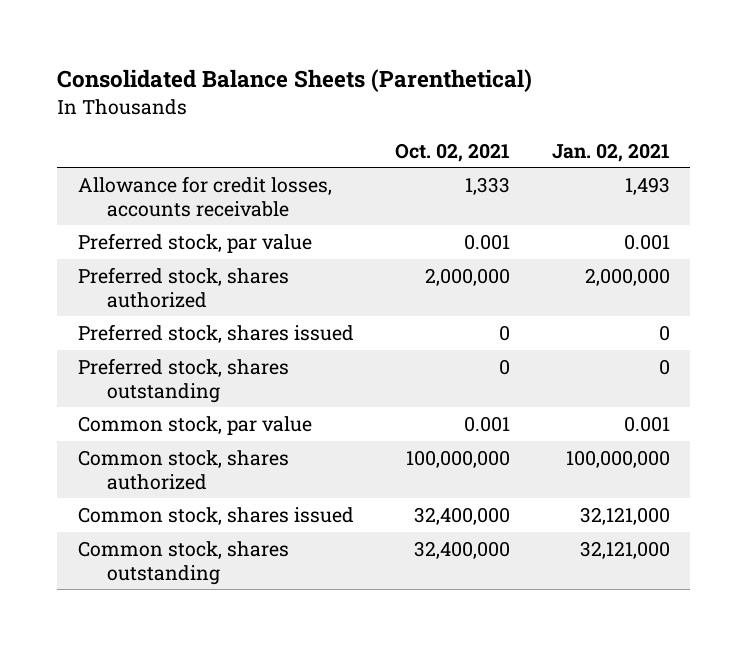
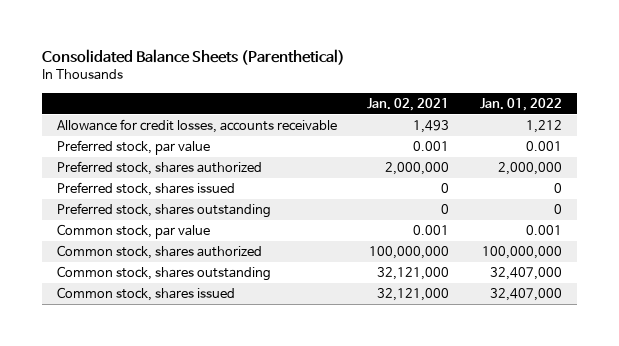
[395,142,511,162] Oct. 02, 2021 -> none
none -> [479,97,562,111] Jan. 01, 2022
[77,506,354,525] Common stock, shares issued -> [56,287,235,302] Common stock, shares issued

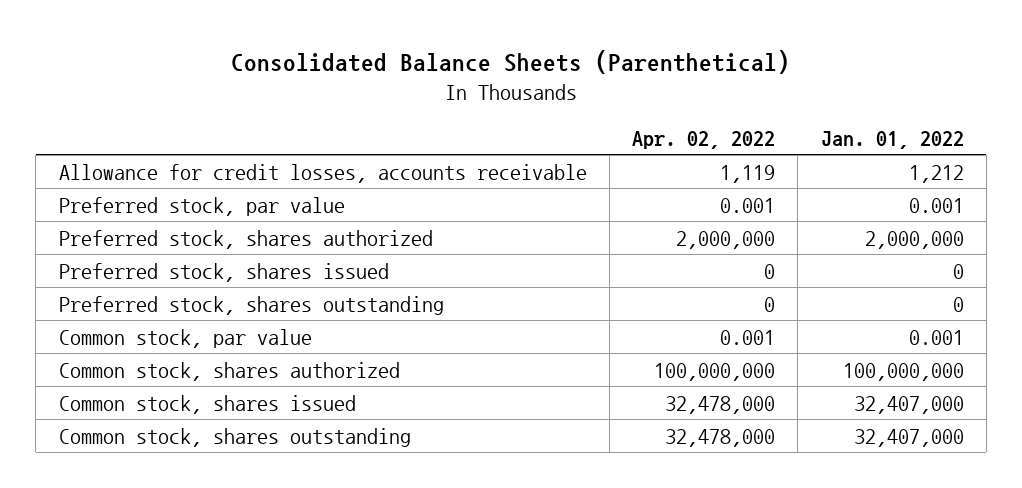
[367,97,450,111] Jan. 02, 2021 -> none
none -> [632,130,776,149] Apr. 02, 2022
[56,266,271,282] Common stock, shares outstanding -> [58,427,411,447] Common stock, shares outstanding

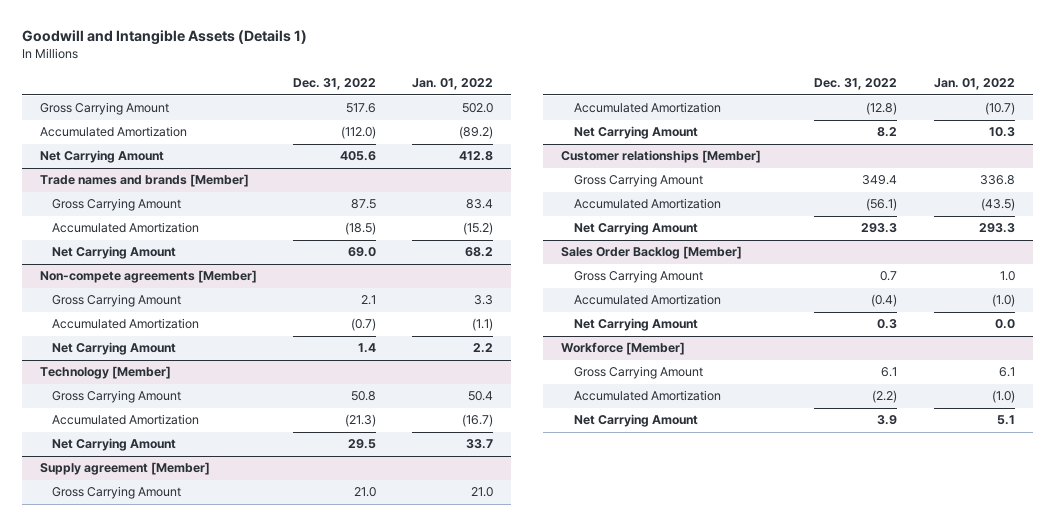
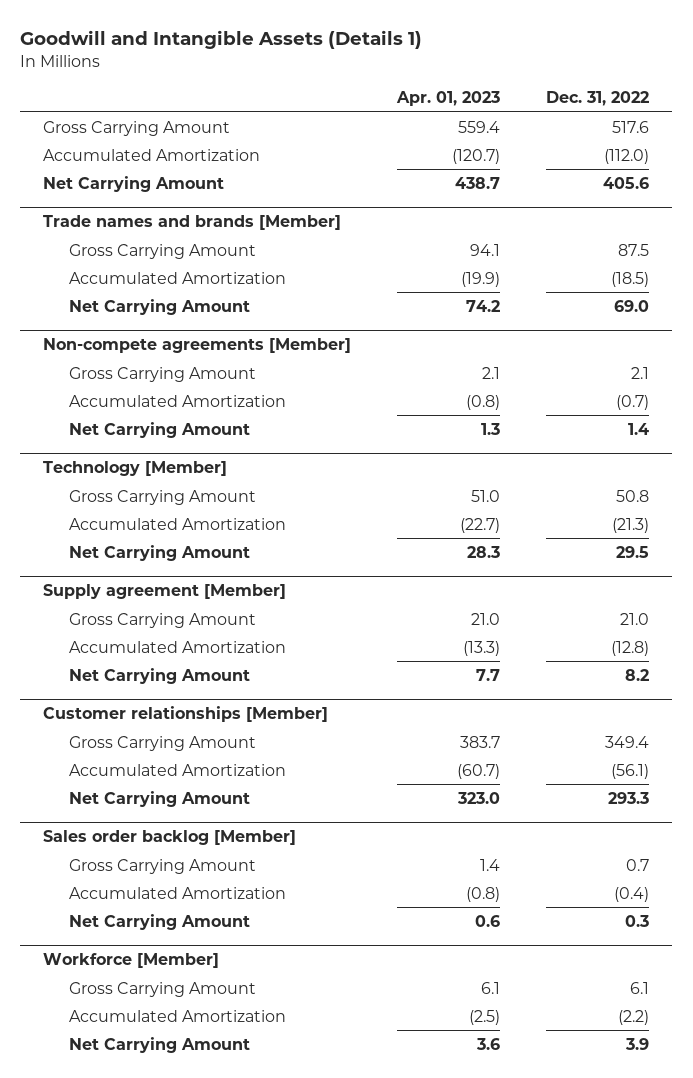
[412,78,494,91] Jan. 01, 2022 -> none
none -> [396,91,501,107] Apr. 01, 2023
[561,246,743,260] Sales Order Backlog [Member] -> [43,830,297,846] Sales order backlog [Member]

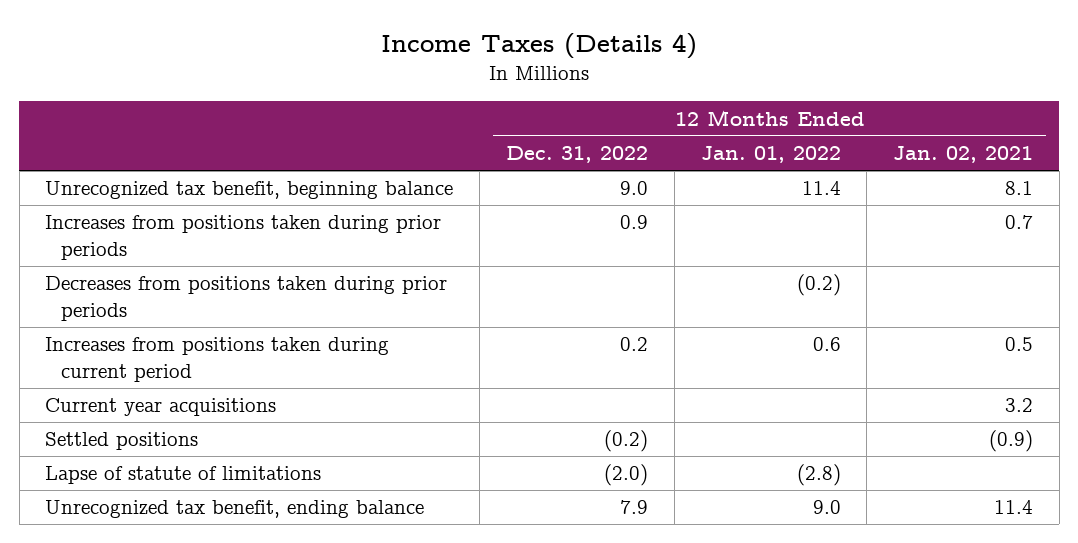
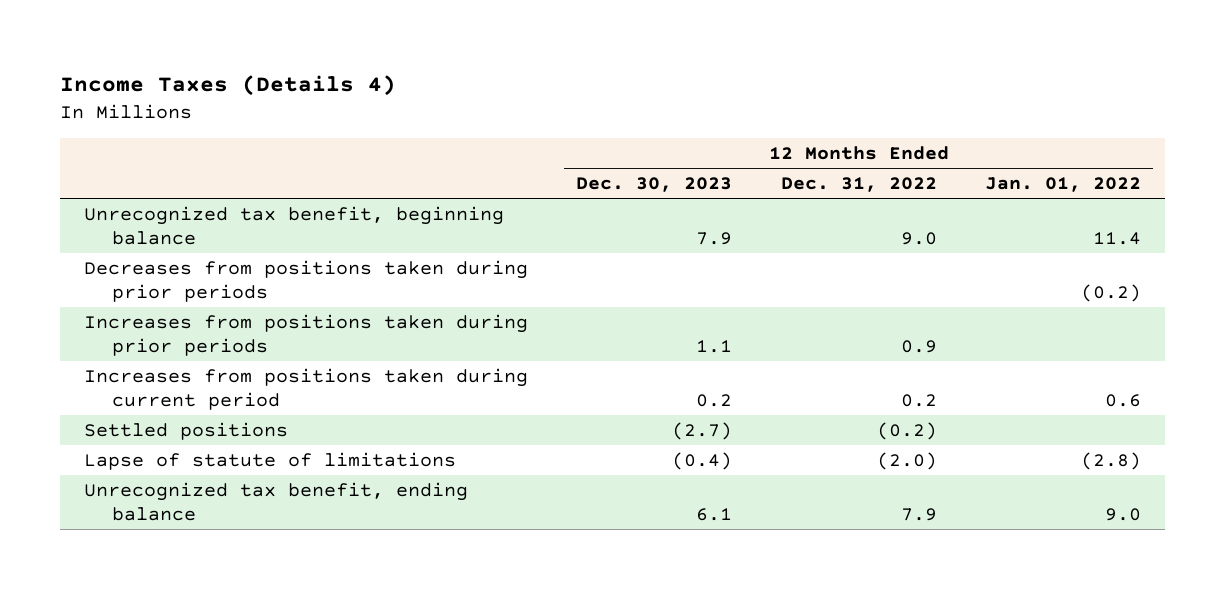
[893,146,1034,164] Jan. 02, 2021 -> none
none -> [576,177,733,193] Dec. 30, 2023
[45,215,442,261] Increases from positions taken during prior periods -> [84,313,529,356] Increases from positions taken during prior periods
[45,398,277,417] Current year acquisitions -> none

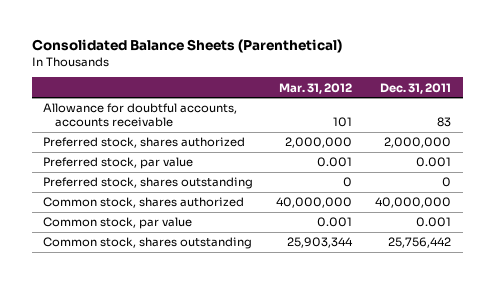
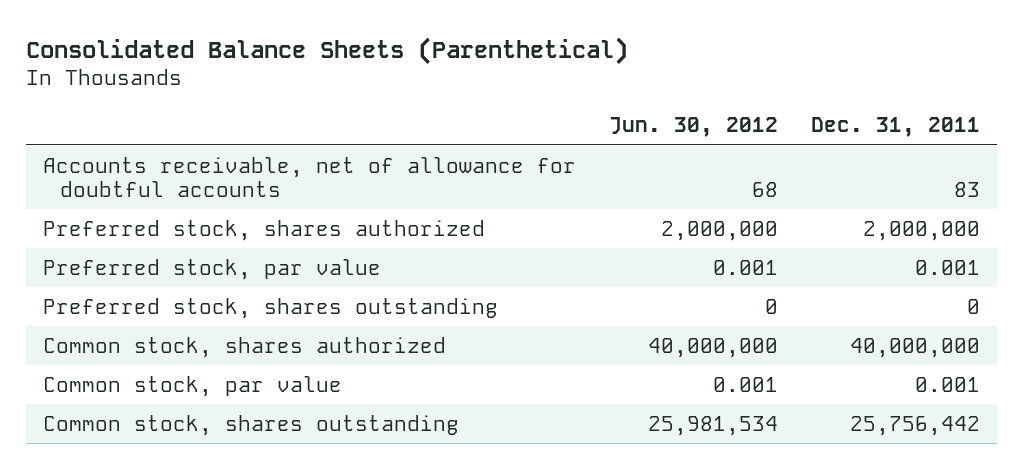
[279,82,353,94] Mar. 31, 2012 -> none
none -> [608,117,778,138] Jun. 30, 2012
[43,103,238,127] Allowance for doubtful accounts, accounts receivable -> [42,156,576,197] Accounts receivable, net of allowance for doubtful accounts

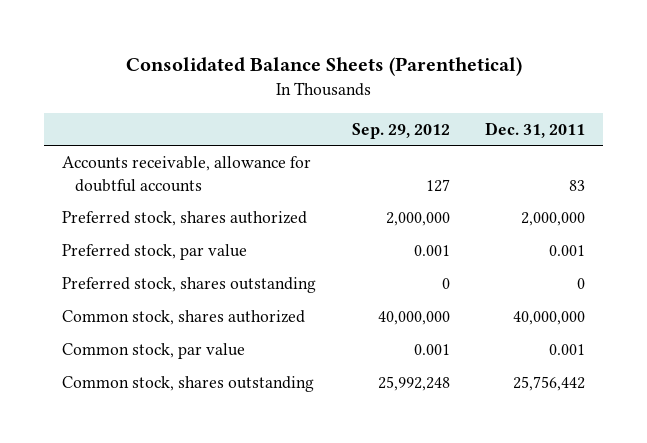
[608,117,778,138] Jun. 30, 2012 -> none
none -> [351,122,450,139] Sep. 29, 2012
[42,156,576,197] Accounts receivable, net of allowance for doubtful accounts -> [61,156,311,192] Accounts receivable, allowance for doubtful accounts

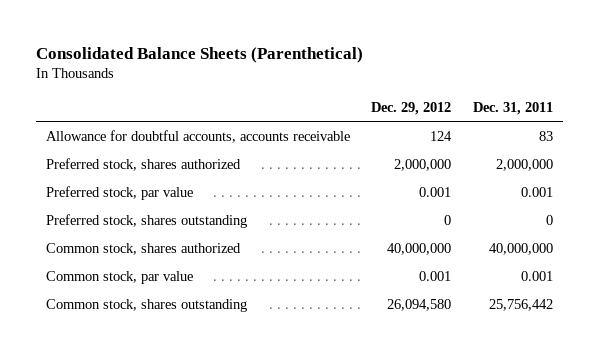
[351,122,450,139] Sep. 29, 2012 -> none
none -> [371,102,452,116] Dec. 29, 2012
[61,156,311,192] Accounts receivable, allowance for doubtful accounts -> [46,129,351,143] Allowance for doubtful accounts, accounts receivable

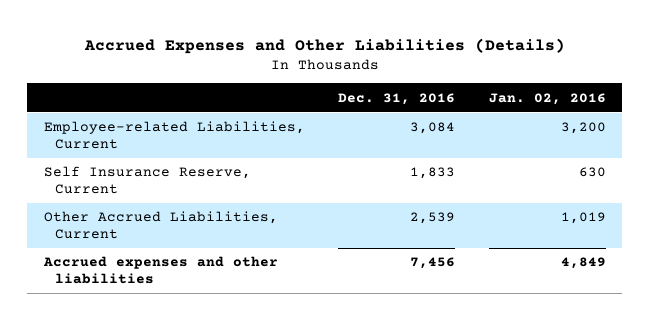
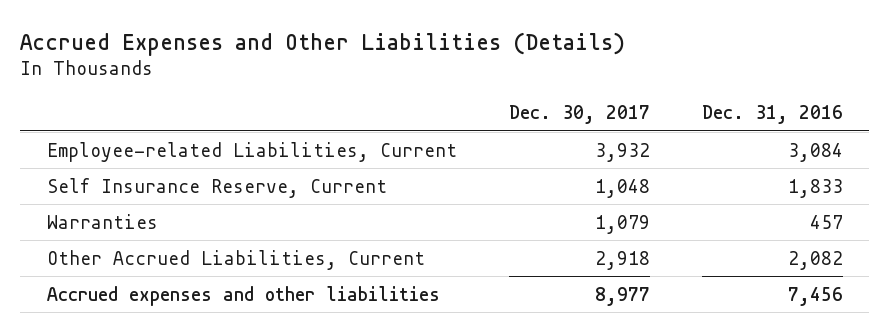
[488,92,606,105] Jan. 02, 2016 -> none
none -> [508,105,650,125] Dec. 30, 2017
none -> [46,213,158,229] Warranties
[410,212,456,225] 2,539 -> [787,250,843,270] 2,082

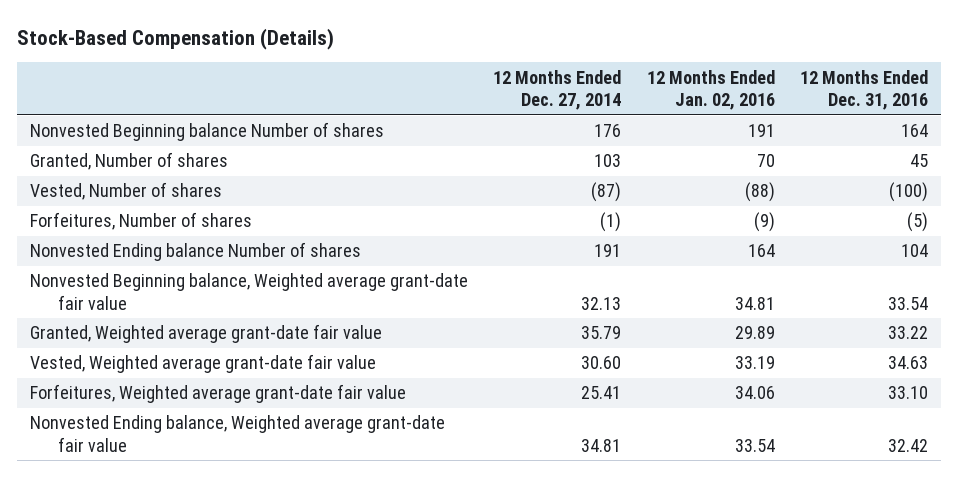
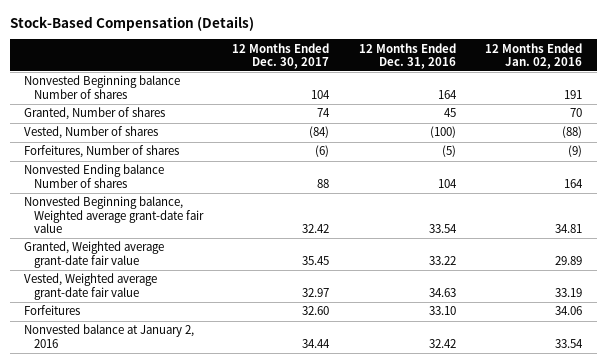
[493,69,622,111] 12 Months Ended Dec. 27, 2014 -> none
none -> [232,42,330,69] 12 Months Ended Dec. 30, 2017
[29,384,406,404] Forfeitures, Weighted average grant-date fair value -> [24,305,81,316] Forfeitures
[29,415,445,452] Nonvested Ending balance, Weighted average grant-date fair value -> [24,324,195,348] Nonvested balance at January 2, 2016

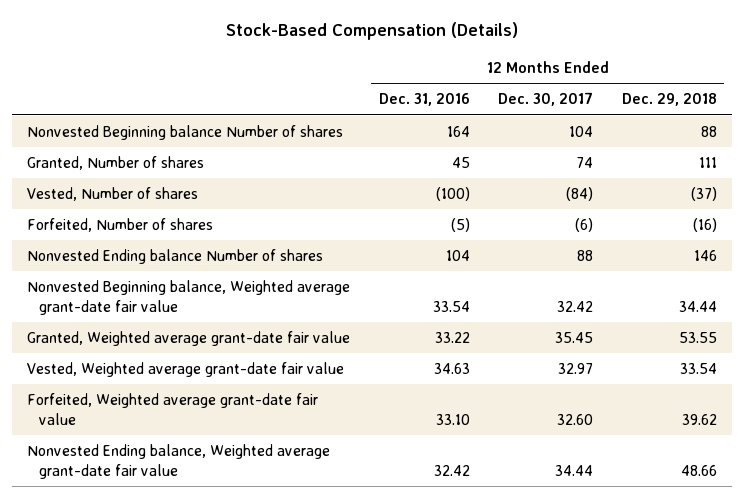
[485,42,583,69] 12 Months Ended Jan. 02, 2016 -> none
none -> [622,93,718,107] Dec. 29, 2018
[24,145,180,159] Forfeitures, Number of shares -> [26,217,213,232] Forfeited, Number of shares
[24,305,81,316] Forfeitures -> [26,392,318,425] Forfeited, Weighted average grant-date fair value
[24,324,195,348] Nonvested balance at January 2, 2016 -> [26,443,330,479] Nonvested Ending balance, Weighted average grant-date fair value

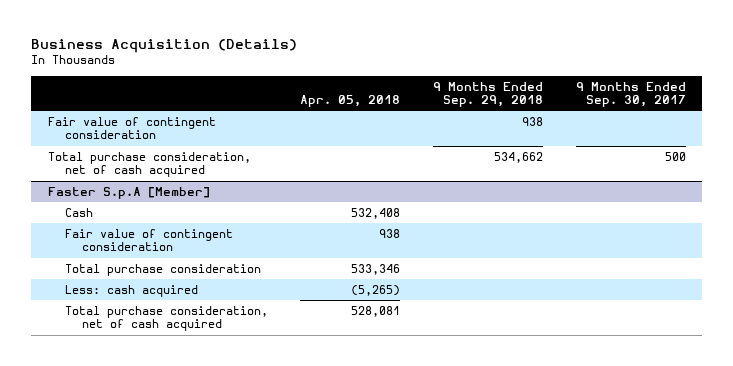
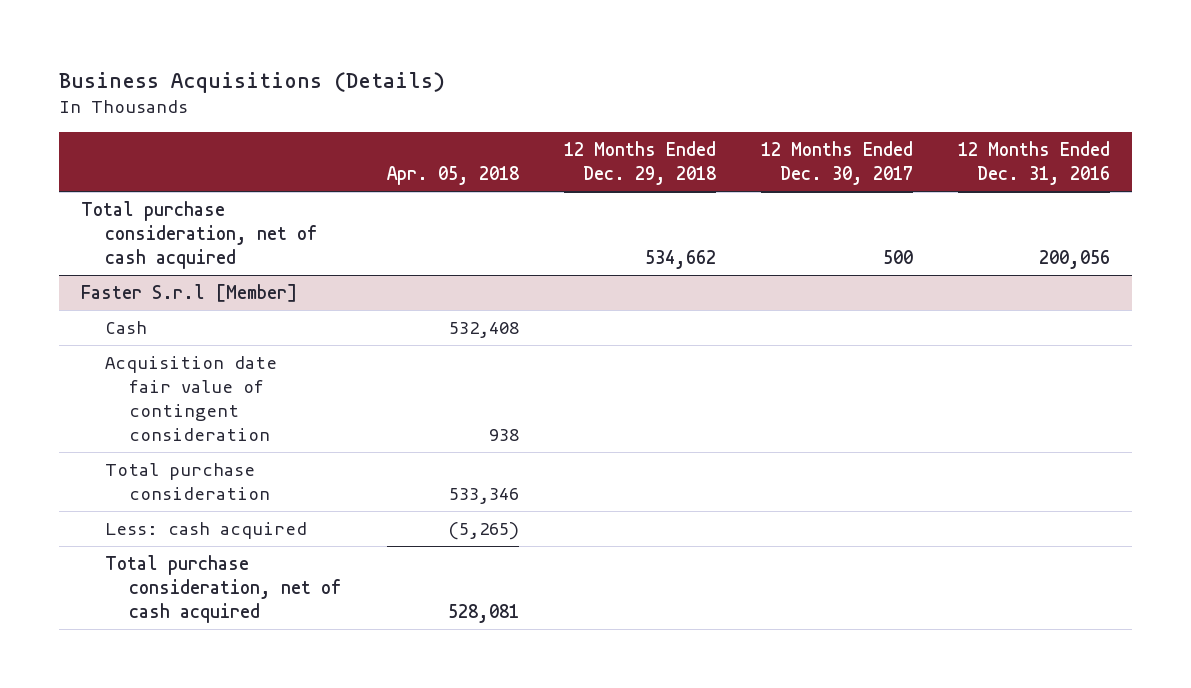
[31,38,298,53] Business Acquisition (Details) -> [58,71,445,93] Business Acquisitions (Details)
[433,81,544,108] 9 Months Ended Sep. 29, 2018 -> none
[575,81,686,108] 9 Months Ended Sep. 30, 2017 -> none
none -> [563,140,716,185] 12 Months Ended Dec. 29, 2018
none -> [760,140,913,185] 12 Months Ended Dec. 30, 2017
none -> [957,140,1110,185] 12 Months Ended Dec. 31, 2016
[47,116,216,140] Fair value of contingent consideration -> none
[47,186,210,199] Faster S.p.A [Member] -> none
none -> [81,284,298,303] Faster S.r.l [Member]
[64,228,233,252] Fair value of contingent consideration -> [105,356,278,441] Acquisition date fair value of contingent consideration

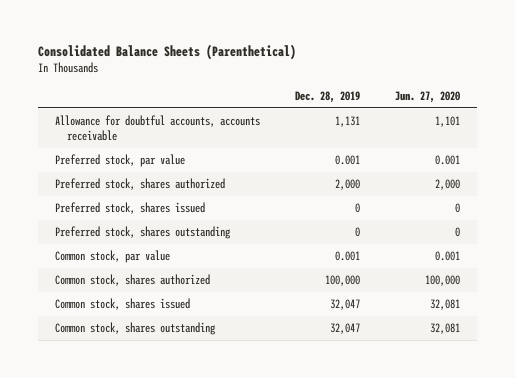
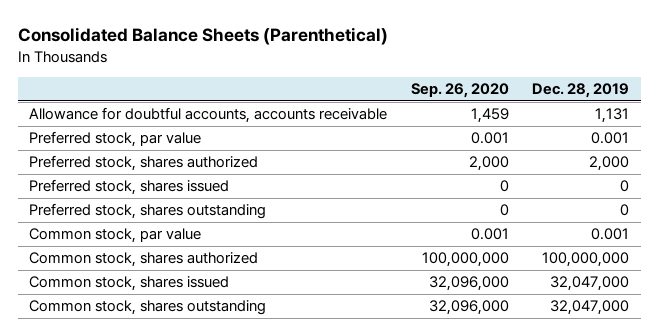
[394,90,460,103] Jun. 27, 2020 -> none
none -> [410,83,509,99] Sep. 26, 2020
[325,275,361,287] 100,000 -> [542,252,630,268] 100,000,000
[330,299,361,311] 32,047 -> [550,276,630,292] 32,047,000
[330,323,361,335] 32,047 -> [550,300,630,316] 32,047,000

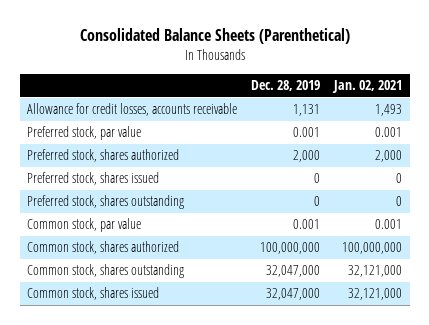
[410,83,509,99] Sep. 26, 2020 -> none
none -> [332,80,403,94] Jan. 02, 2021
[29,107,388,124] Allowance for doubtful accounts, accounts receivable -> [26,103,237,117] Allowance for credit losses, accounts receivable
[29,276,230,292] Common stock, shares issued -> [26,287,159,301] Common stock, shares issued

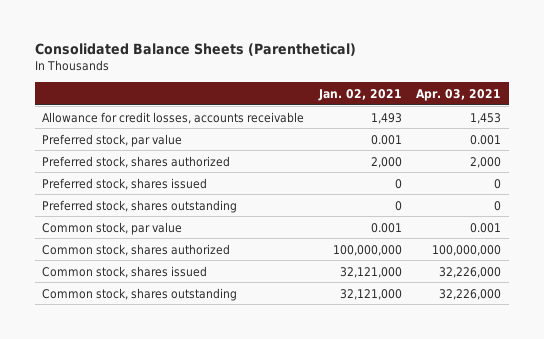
[251,80,321,92] Dec. 28, 2019 -> none
none -> [416,88,502,101] Apr. 03, 2021
[26,264,184,279] Common stock, shares outstanding -> [42,287,238,301] Common stock, shares outstanding

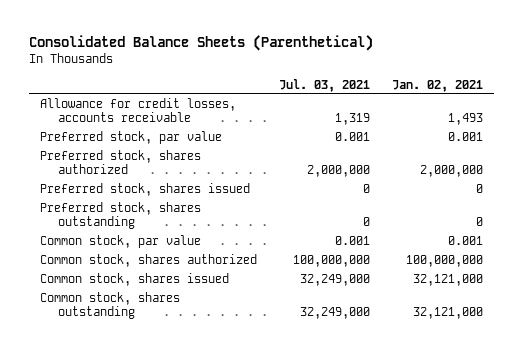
[416,88,502,101] Apr. 03, 2021 -> none
none -> [279,78,371,92] Jul. 03, 2021
[370,156,402,168] 2,000 -> [420,165,484,178] 2,000,000

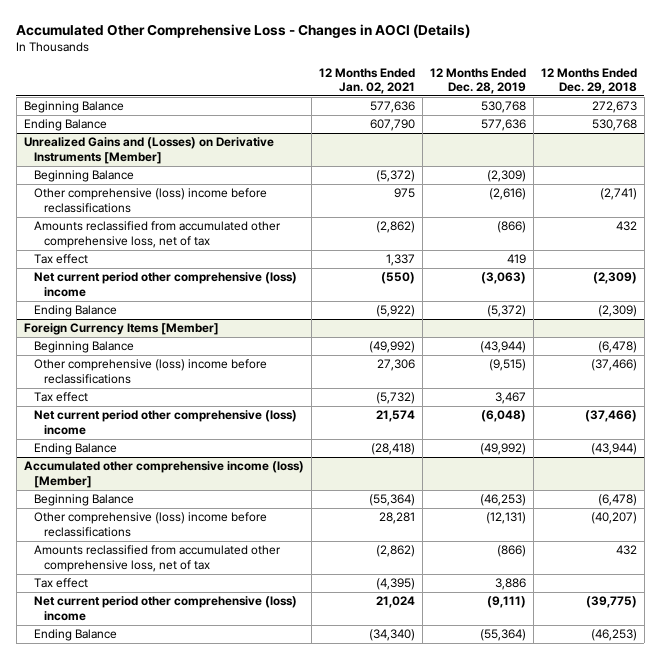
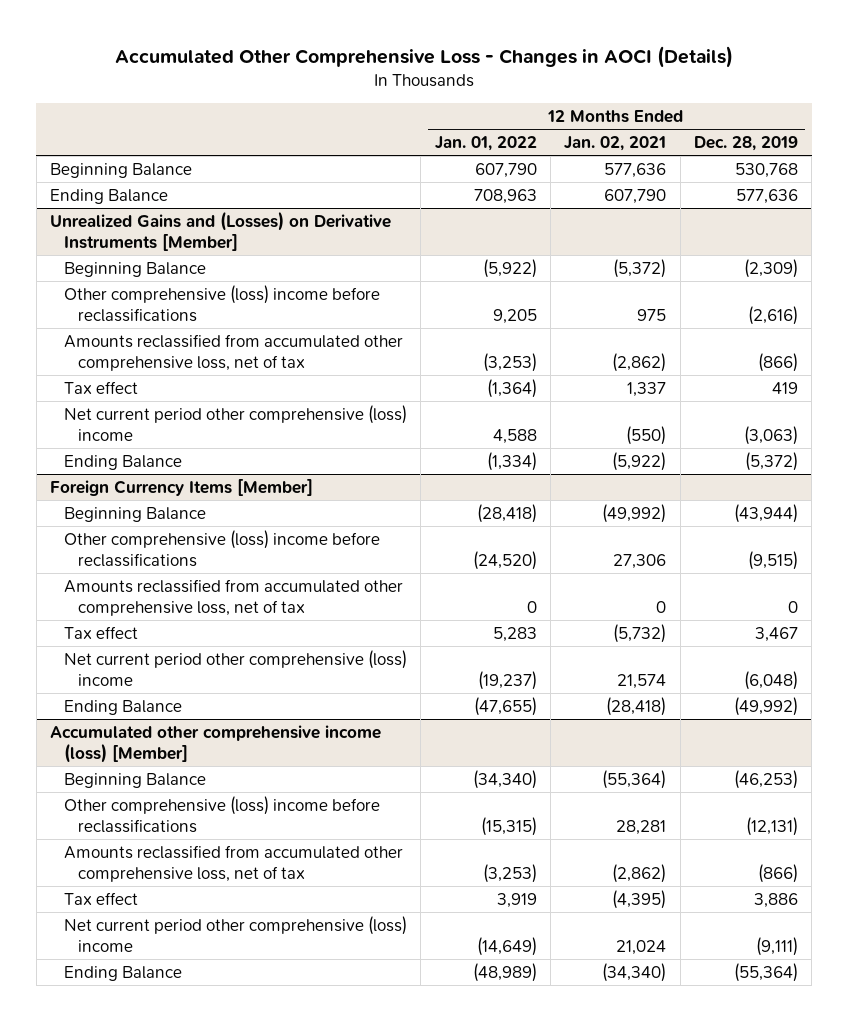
[540,67,637,95] 12 Months Ended Dec. 29, 2018 -> none
none -> [434,135,537,151] Jan. 01, 2022
none -> [64,578,404,616] Amounts reclassified from accumulated other comprehensive loss, net of tax

